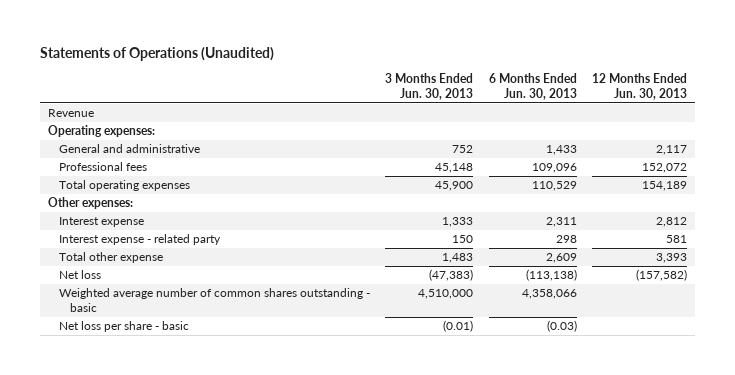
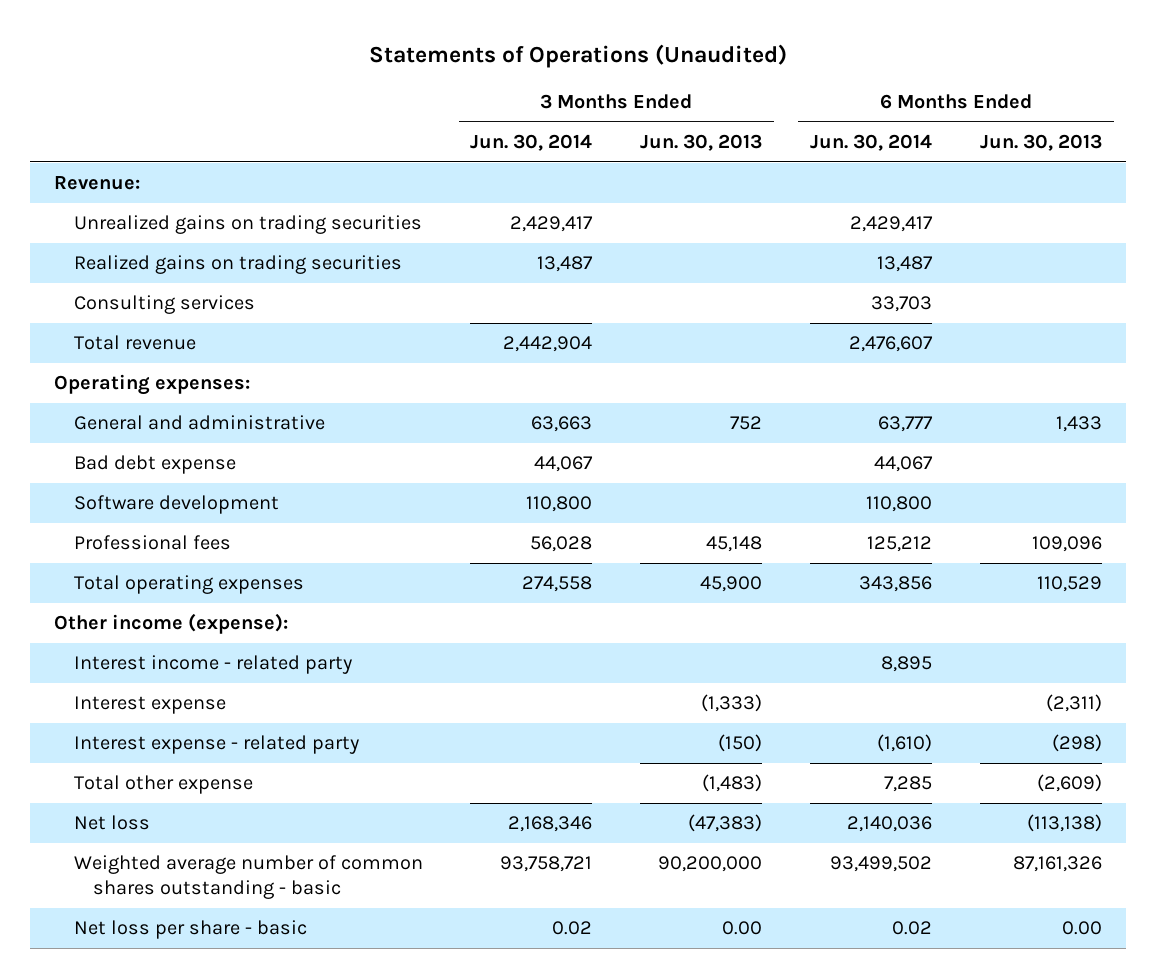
[592,73,688,100] 12 Months Ended Jun. 30, 2013 -> none
none -> [470,134,593,152] Jun. 30, 2014
none -> [809,134,932,152] Jun. 30, 2014
none -> [54,176,141,191] Revenue:
none -> [73,215,422,235] Unrealized gains on trading securities
none -> [73,255,402,275] Realized gains on trading securities
none -> [73,295,255,315] Consulting services
[47,109,94,118] Revenue -> [73,335,196,351] Total revenue
none -> [73,455,236,475] Bad debt expense
none -> [73,495,279,515] Software development
[47,197,133,210] Other expenses: -> none
none -> [54,613,289,635] Other income (expense):
none -> [73,655,352,675] Interest income - related party
[442,217,474,228] 1,333 -> [701,694,763,713] (1,333)
[545,217,577,228] 2,311 -> [1045,694,1102,713] (2,311)
[452,235,474,244] 150 -> [718,734,763,753] (150)
[555,235,577,244] 298 -> [1051,734,1102,753] (298)
[442,253,474,264] 1,483 -> [702,774,763,793] (1,483)
[545,253,577,264] 2,609 -> [1036,774,1102,793] (2,609)
[418,289,474,300] 4,510,000 -> [658,856,763,873] 90,200,000
[521,289,577,300] 4,358,066 -> [1012,856,1102,873] 87,161,326
[443,320,474,333] (0.01) -> [722,921,763,936] 0.00
[546,320,577,333] (0.03) -> [1061,921,1102,936] 0.00

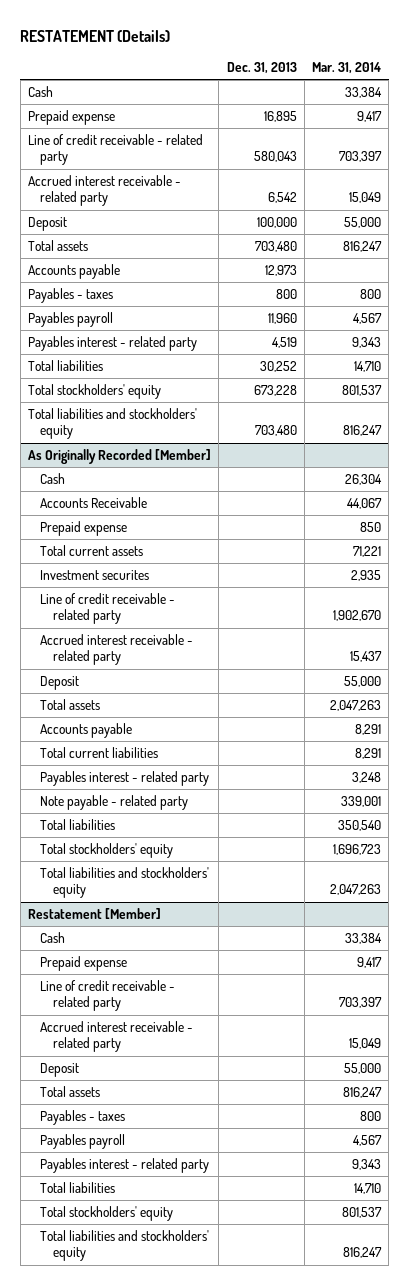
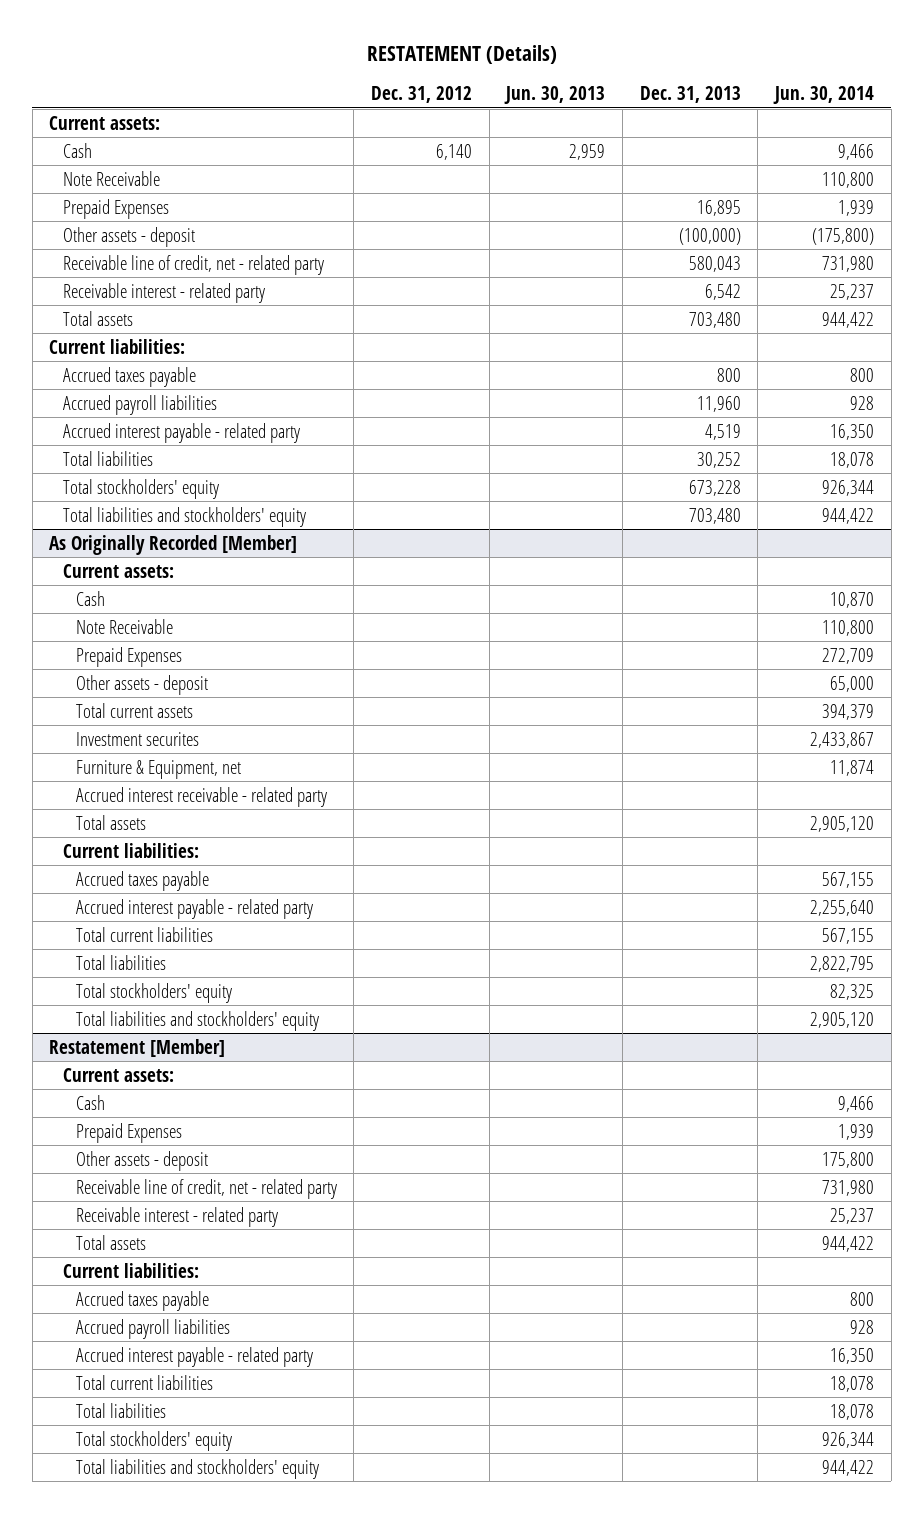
[312,62,382,75] Mar. 31, 2014 -> none
none -> [370,85,472,103] Dec. 31, 2012
none -> [504,85,606,104] Jun. 30, 2013
none -> [773,85,875,104] Jun. 30, 2014
none -> [49,115,161,130] Current assets:
[28,217,68,232] Deposit -> none
none -> [62,170,160,186] Note Receivable
[28,110,116,126] Prepaid expense -> [62,198,169,219] Prepaid Expenses
none -> [62,226,195,247] Other assets - deposit
[28,134,204,166] Line of credit receivable - related party -> [62,254,324,275] Receivable line of credit, net - related party
[28,175,182,207] Accrued interest receivable - related party -> [62,282,265,303] Receivable interest - related party
[28,264,121,280] Accounts payable -> none
none -> [49,338,186,354] Current liabilities:
[28,288,114,304] Payables - taxes -> [62,366,196,387] Accrued taxes payable
[28,312,114,328] Payables payroll -> [62,394,217,415] Accrued payroll liabilities
[28,336,198,352] Payables interest - related party -> [62,422,300,443] Accrued interest payable - related party
none -> [62,563,174,578] Current assets:
[40,497,148,509] Accounts Receivable -> none
none -> [75,618,173,634] Note Receivable
[40,521,128,537] Prepaid expense -> [75,646,182,667] Prepaid Expenses
none -> [75,674,208,695] Other assets - deposit
[40,593,176,625] Line of credit receivable - related party -> none
none -> [75,759,241,779] Furniture & Equipment, net
[40,676,80,691] Deposit -> none
[40,723,133,739] Accounts payable -> none
none -> [62,842,199,858] Current liabilities:
none -> [75,870,209,891] Accrued taxes payable
none -> [75,898,313,919] Accrued interest payable - related party
[40,771,210,787] Payables interest - related party -> none
[40,795,189,811] Note payable - related party -> none
none -> [62,1067,174,1082] Current assets:
[40,1063,80,1078] Deposit -> none
[40,956,128,972] Prepaid expense -> [75,1122,182,1143] Prepaid Expenses
none -> [75,1150,208,1171] Other assets - deposit
[40,980,176,1012] Line of credit receivable - related party -> [75,1178,337,1199] Receivable line of credit, net - related party
[40,1021,194,1053] Accrued interest receivable - related party -> [75,1206,278,1227] Receivable interest - related party
none -> [62,1262,199,1278] Current liabilities:
[40,1110,126,1126] Payables - taxes -> [75,1290,209,1311] Accrued taxes payable
[40,1134,126,1150] Payables payroll -> [75,1318,230,1339] Accrued payroll liabilities
[40,1158,210,1174] Payables interest - related party -> [75,1346,313,1367] Accrued interest payable - related party
none -> [75,1374,213,1390] Total current liabilities

